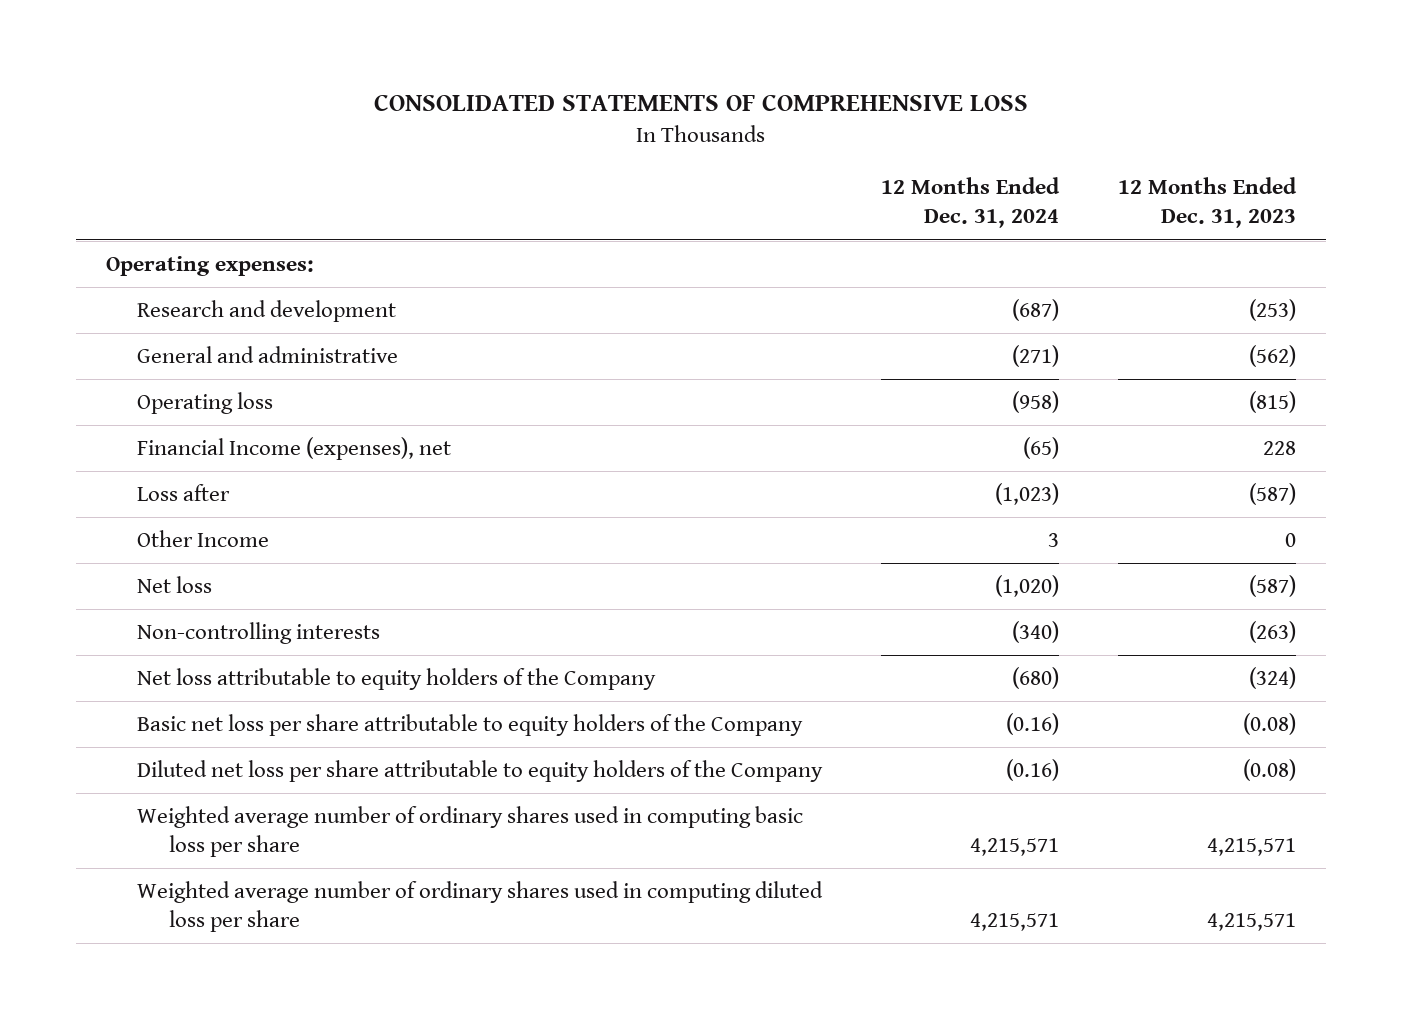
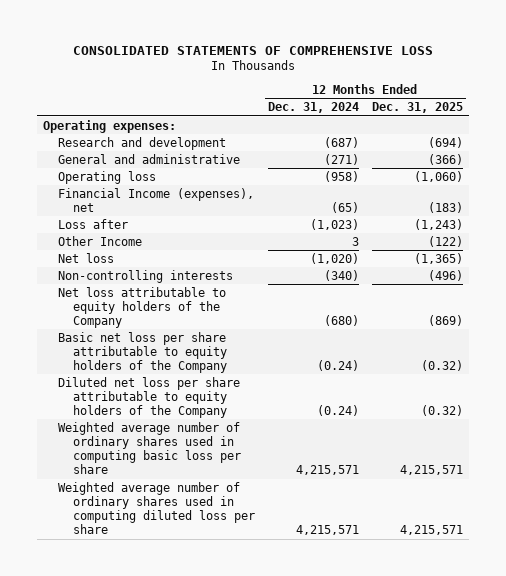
[1118,177,1298,229] 12 Months Ended Dec. 31, 2023 -> none
none -> [371,102,463,114] Dec. 31, 2025
[1006,713,1060,736] (0.16) -> [317,359,360,371] (0.24)
[1006,759,1060,782] (0.16) -> [317,404,360,416] (0.24)

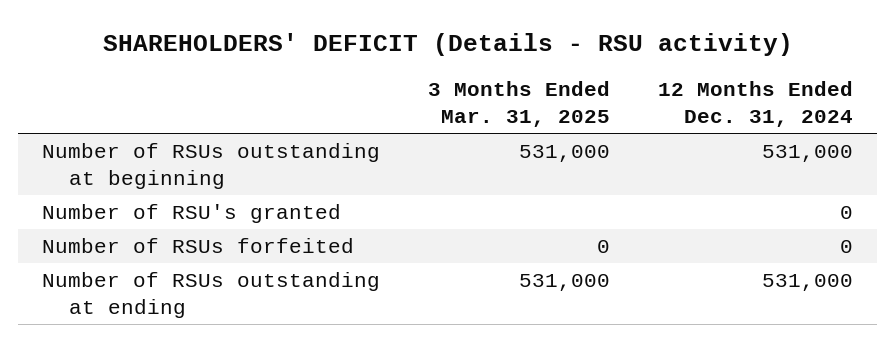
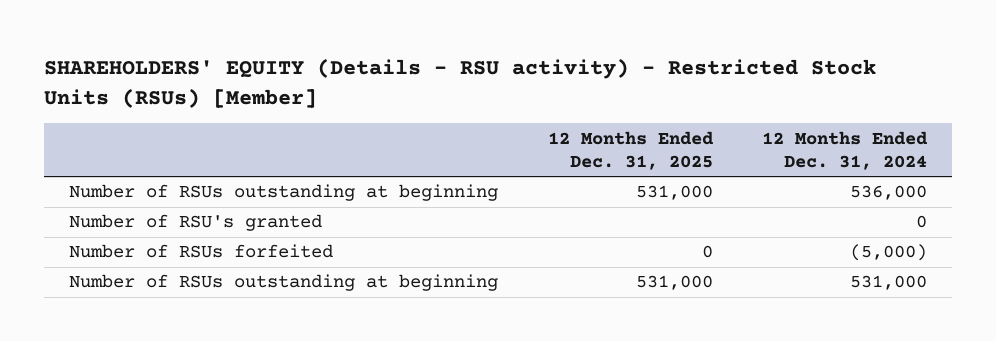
[102,33,793,57] SHAREHOLDERS' DEFICIT (Details - RSU activity) -> [44,58,877,109] SHAREHOLDERS' EQUITY (Details - RSU activity) - Restricted Stock Units (RSUs) [Member]
[428,81,611,127] 3 Months Ended Mar. 31, 2025 -> none
none -> [547,130,714,170] 12 Months Ended Dec. 31, 2025
none -> [69,184,499,202] Number of RSUs outstanding at beginning
[42,272,381,318] Number of RSUs outstanding at ending -> none
[840,240,854,254] 0 -> [850,244,928,262] (5,000)
[42,143,381,189] Number of RSUs outstanding at beginning -> [69,274,499,292] Number of RSUs outstanding at beginning

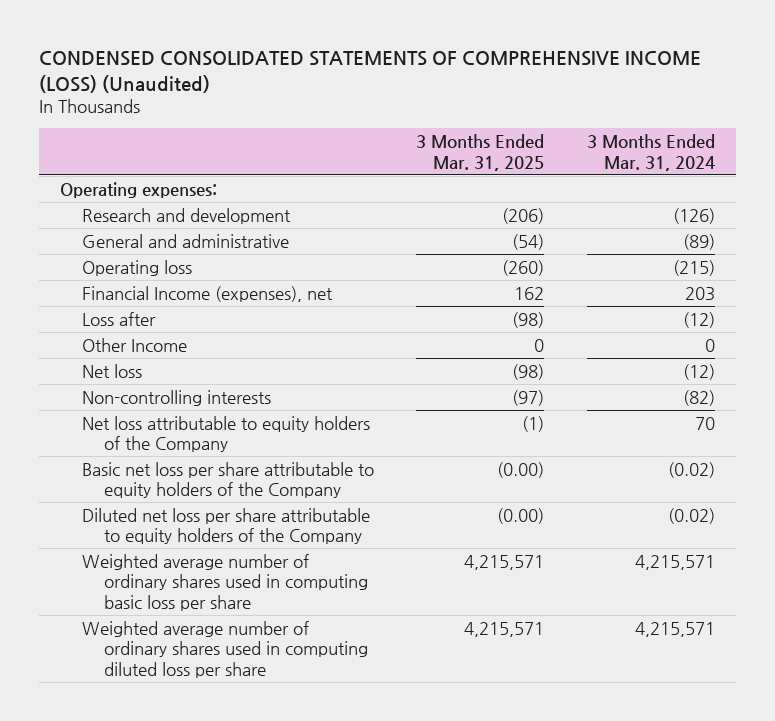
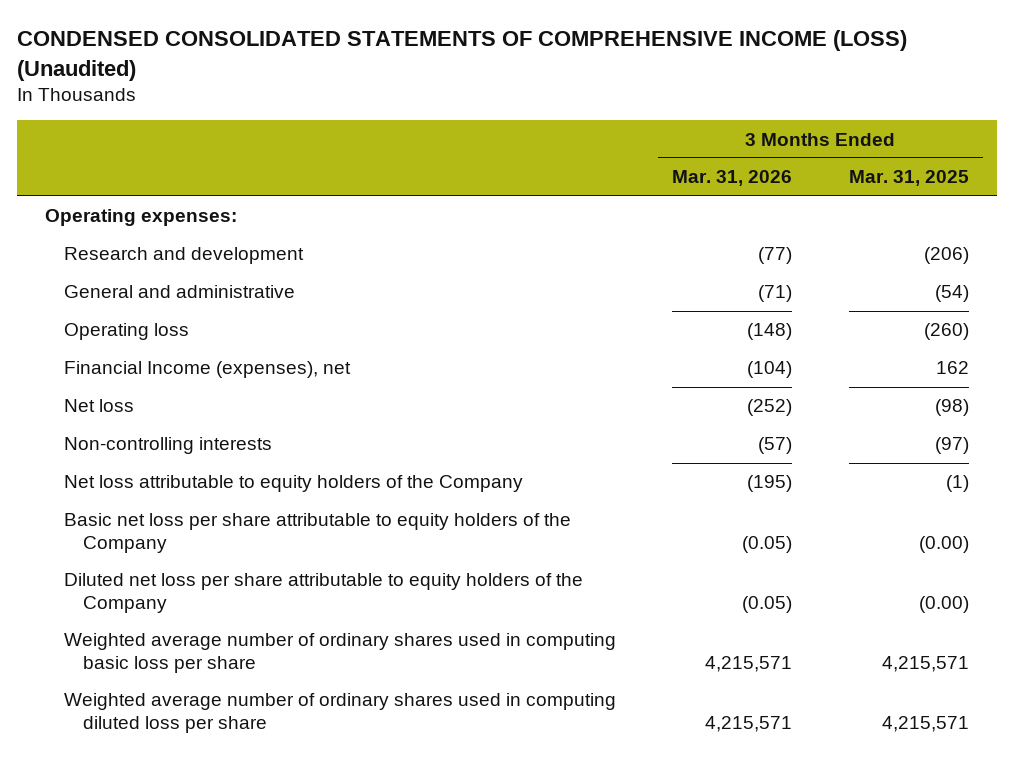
[587,134,716,171] 3 Months Ended Mar. 31, 2024 -> none
none -> [672,170,793,187] Mar. 31, 2026
[81,311,156,326] Loss after -> none
[81,337,187,352] Other Income -> none

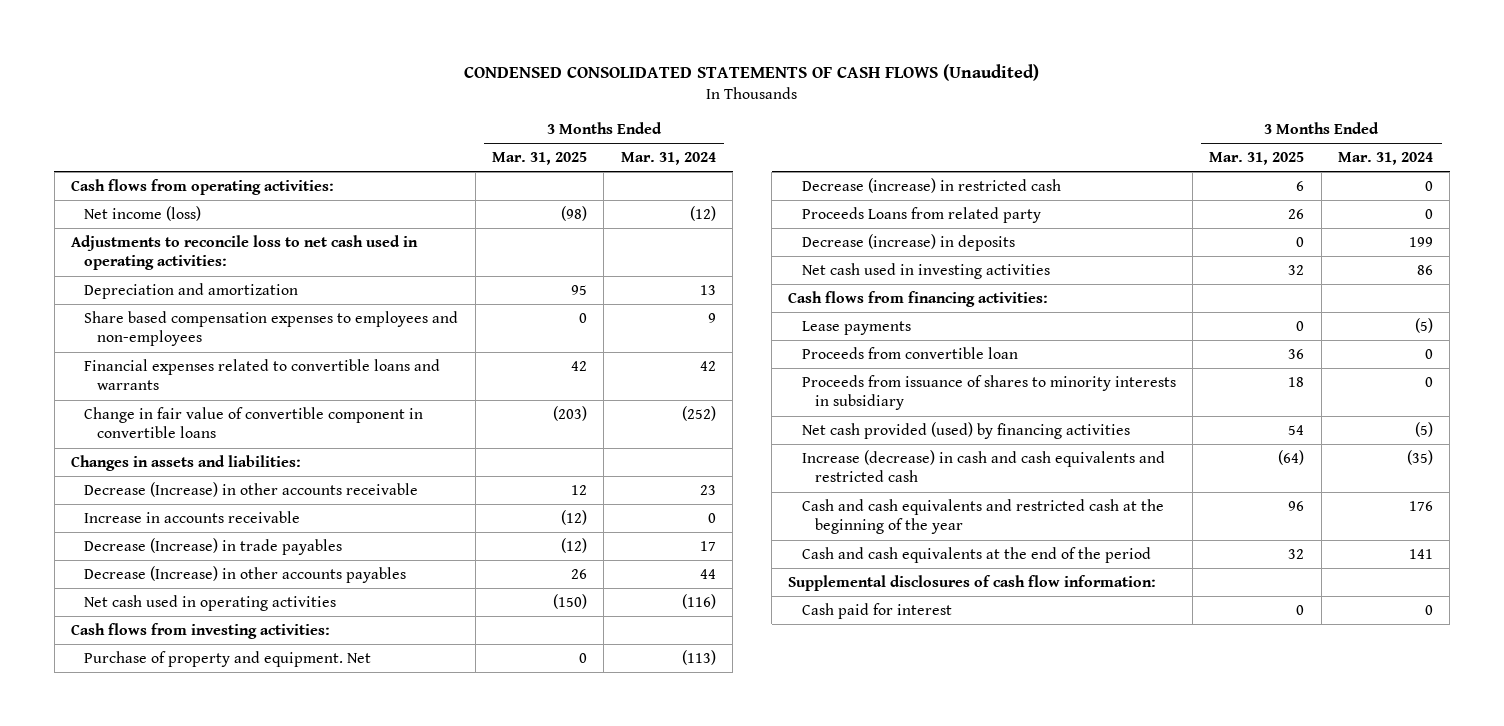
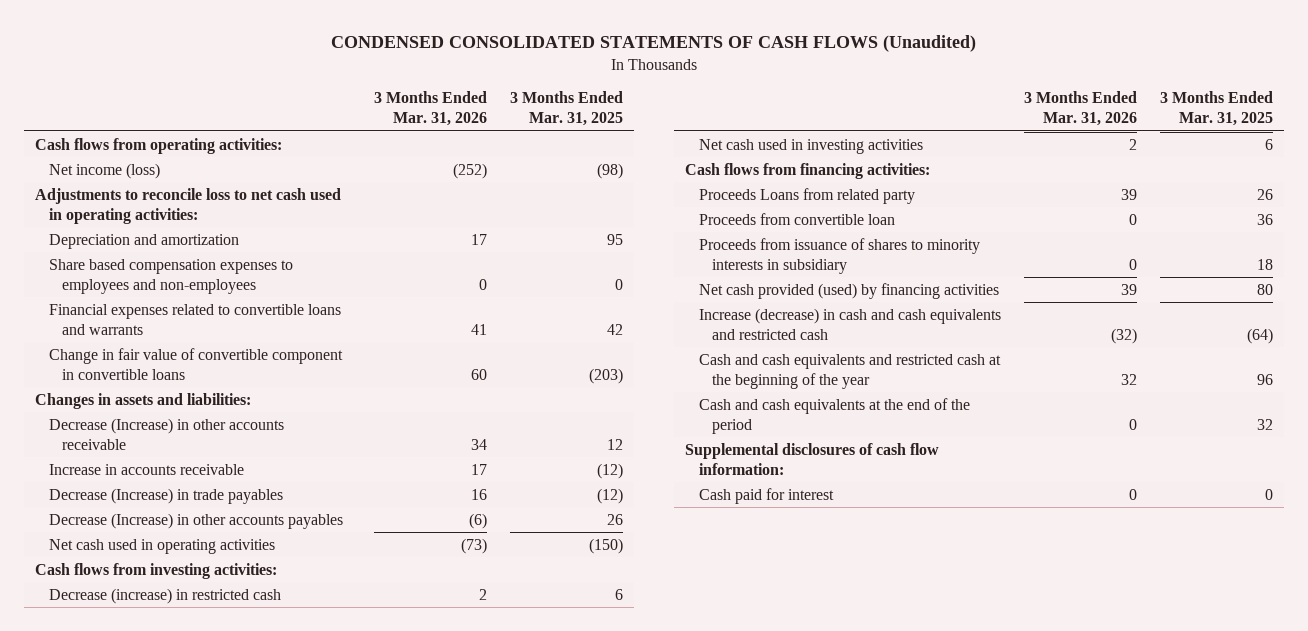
[620,152,716,166] Mar. 31, 2024 -> none
none -> [373,91,487,127] 3 Months Ended Mar. 31, 2026
[84,650,372,667] Purchase of property and equipment. Net -> none
[801,233,1015,251] Decrease (increase) in deposits -> none
[1288,264,1305,275] 32 -> [1264,138,1273,150] 6
[801,320,911,335] Lease payments -> none
[801,206,1041,223] Proceeds Loans from related party -> [698,187,915,204] Proceeds Loans from related party
[1288,424,1305,435] 54 -> [1256,283,1273,295] 80

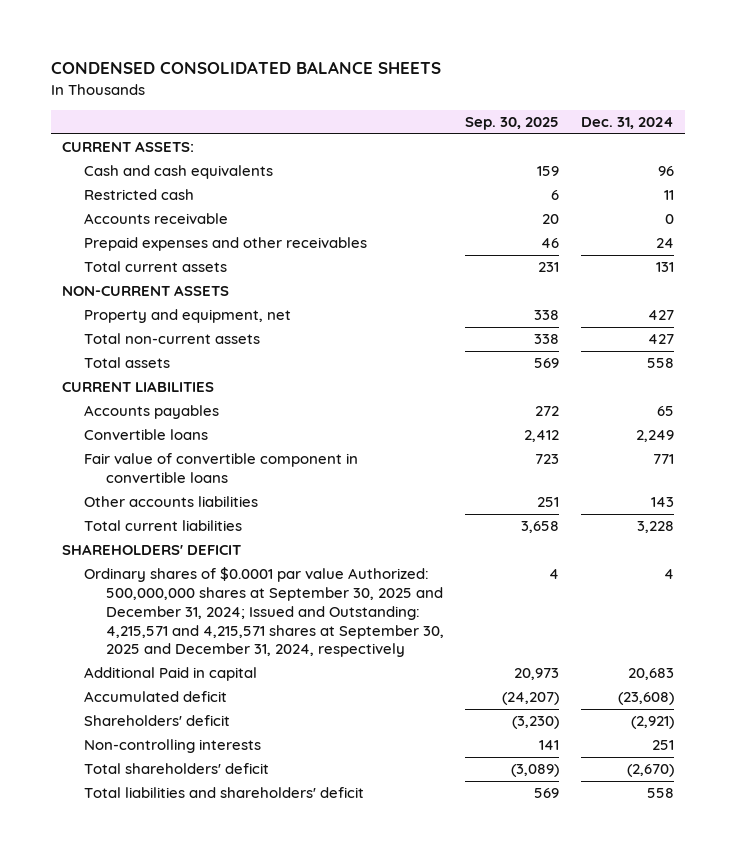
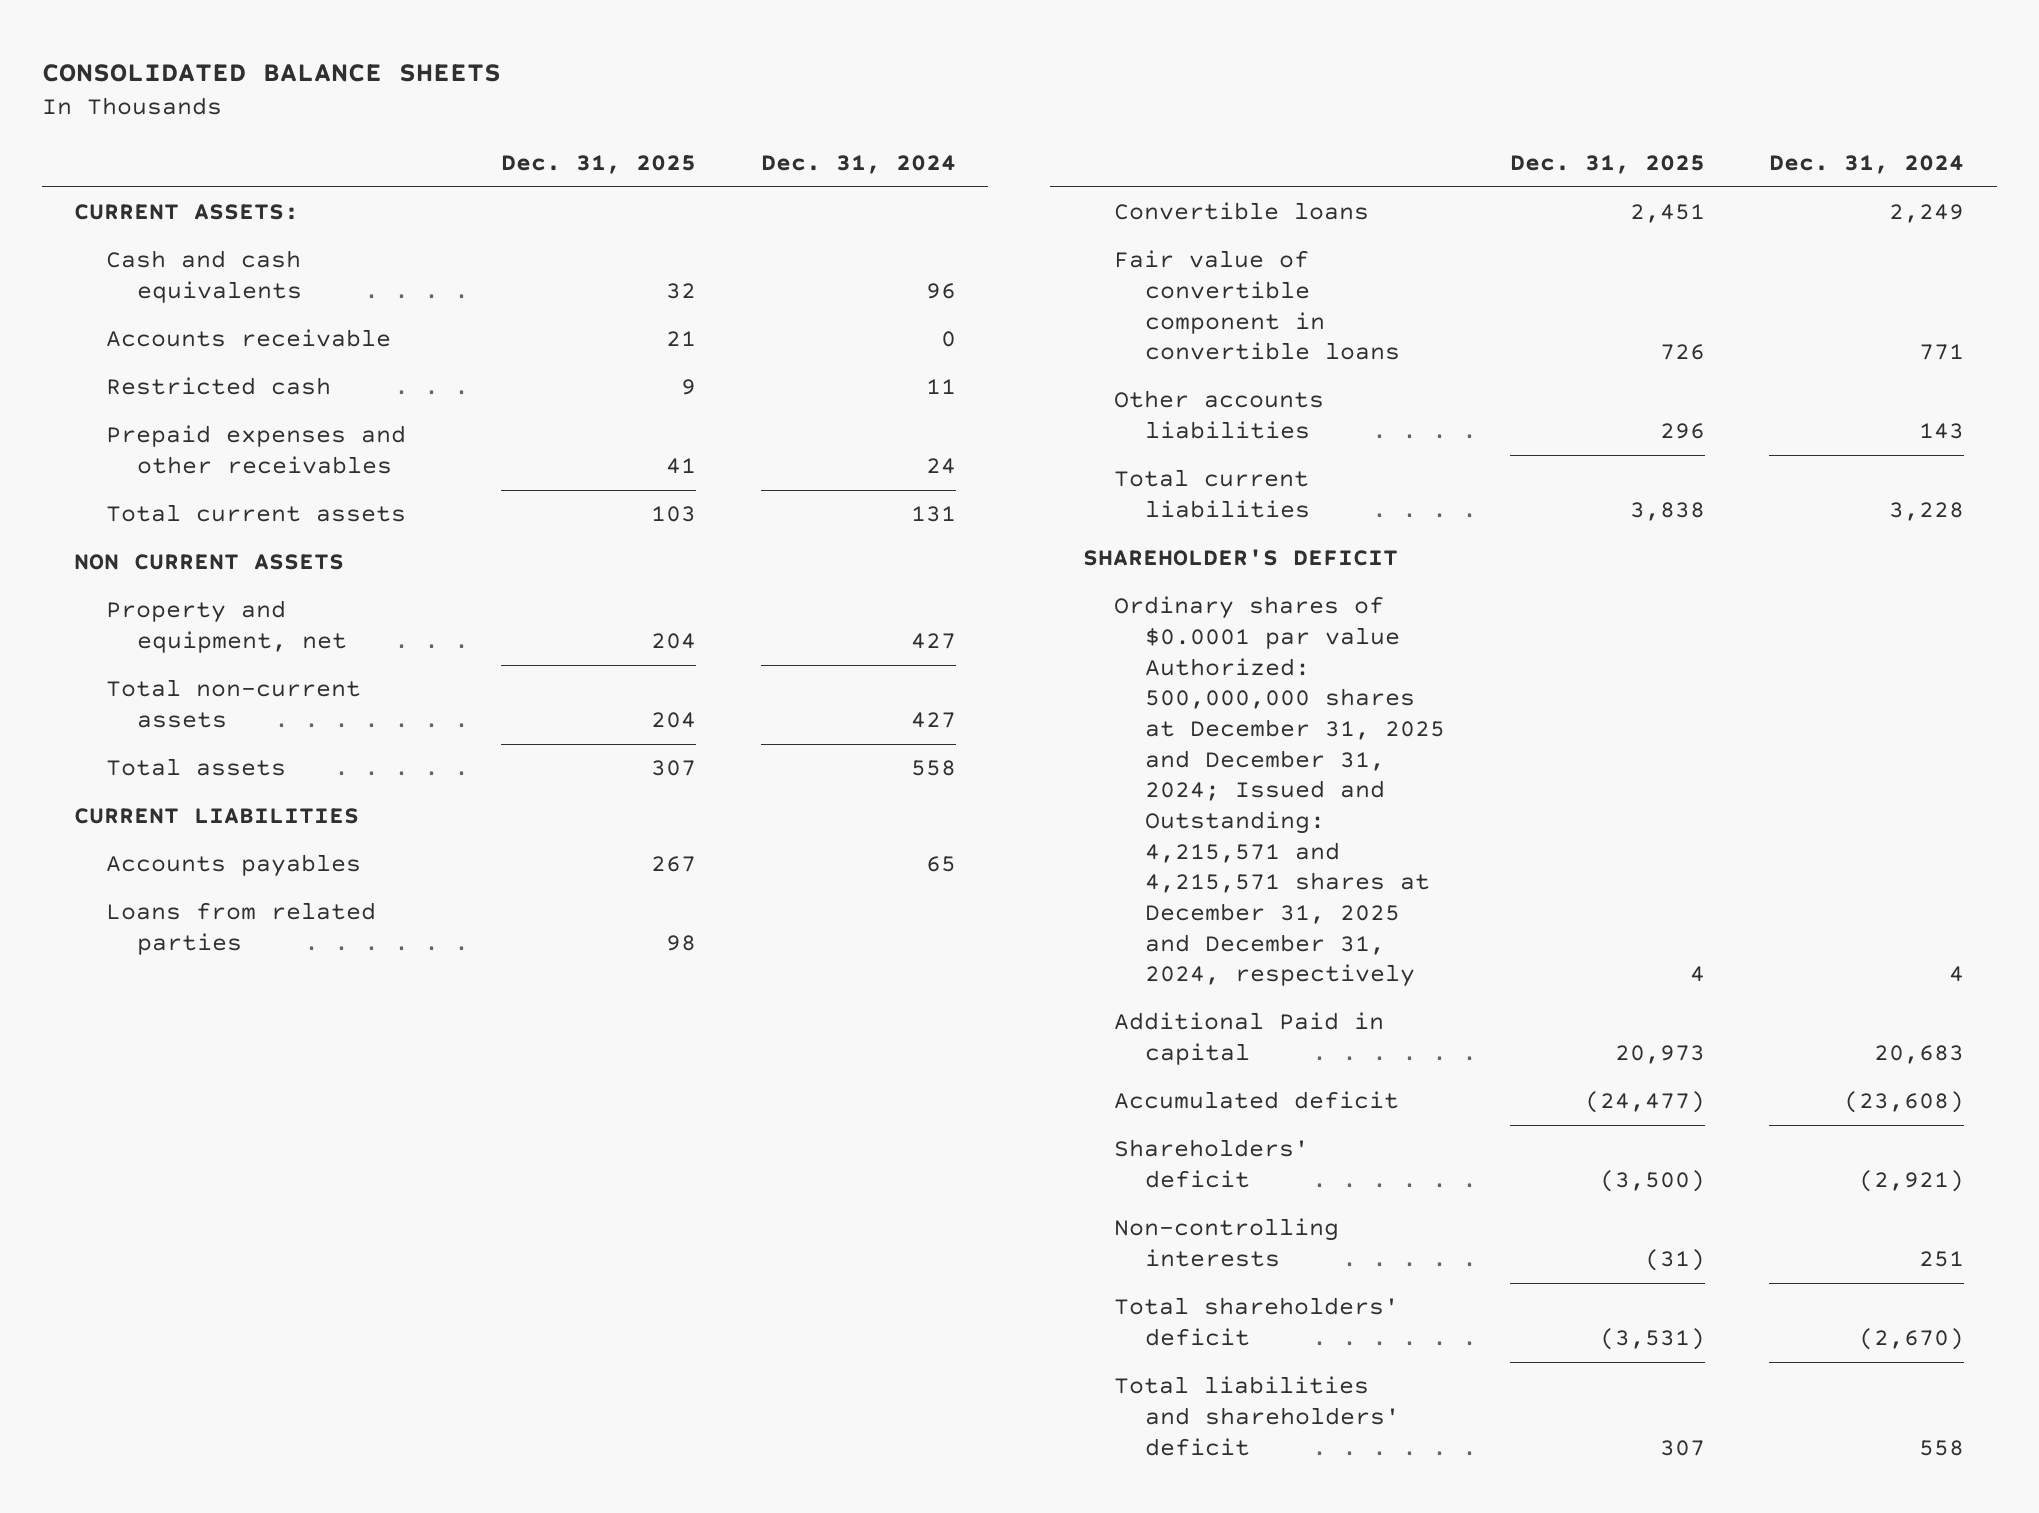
[51,61,442,75] CONDENSED CONSOLIDATED BALANCE SHEETS -> [42,63,502,82] CONSOLIDATED BALANCE SHEETS
[465,117,560,131] Sep. 30, 2025 -> none
none -> [501,155,697,175] Dec. 31, 2025
[83,189,194,201] Restricted cash -> [105,377,331,396] Restricted cash
[61,285,229,297] NON-CURRENT ASSETS -> [74,554,345,571] NON CURRENT ASSETS
none -> [105,902,376,956] Loans from related parties
[61,544,241,556] SHAREHOLDERS' DEFICIT -> [1082,549,1398,567] SHAREHOLDER'S DEFICIT
[83,567,445,658] Ordinary shares of $0.0001 par value Authorized: 500,000,000 shares at September 30, 2025 and December 31, 2024; Issued and Outstanding: 4,215,571 and 4,215,571 shares at September 30, 2025 and December 31, 2024, respectively -> [1113,596,1446,988] Ordinary shares of $0.0001 par value Authorized: 500,000,000 shares at December 31, 2025 and December 31, 2024; Issued and Outstanding: 4,215,571 and 4,215,571 shares at December 31, 2025 and December 31, 2024, respectively

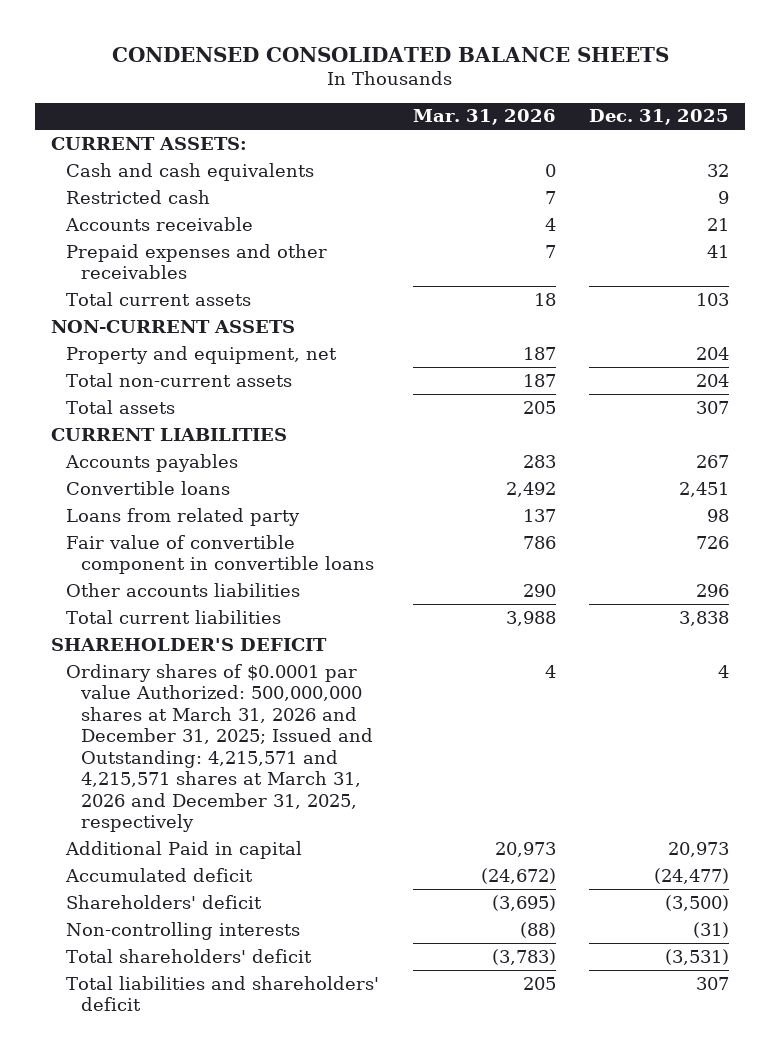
[42,63,502,82] CONSOLIDATED BALANCE SHEETS -> [112,46,670,62] CONDENSED CONSOLIDATED BALANCE SHEETS
[761,155,957,175] Dec. 31, 2024 -> none
none -> [412,109,556,126] Mar. 31, 2026
[105,329,391,348] Accounts receivable -> [65,216,254,231] Accounts receivable
[74,554,345,571] NON CURRENT ASSETS -> [51,319,296,333] NON-CURRENT ASSETS
[105,902,376,956] Loans from related parties -> none
none -> [66,507,301,526] Loans from related party
[1113,596,1446,988] Ordinary shares of $0.0001 par value Authorized: 500,000,000 shares at December 31, 2025 and December 31, 2024; Issued and Outstanding: 4,215,571 and 4,215,571 shares at December 31, 2025 and December 31, 2024, respectively -> [66,663,374,833] Ordinary shares of $0.0001 par value Authorized: 500,000,000 shares at March 31, 2026 and December 31, 2025; Issued and Outstanding: 4,215,571 and 4,215,571 shares at March 31, 2026 and December 31, 2025, respectively

